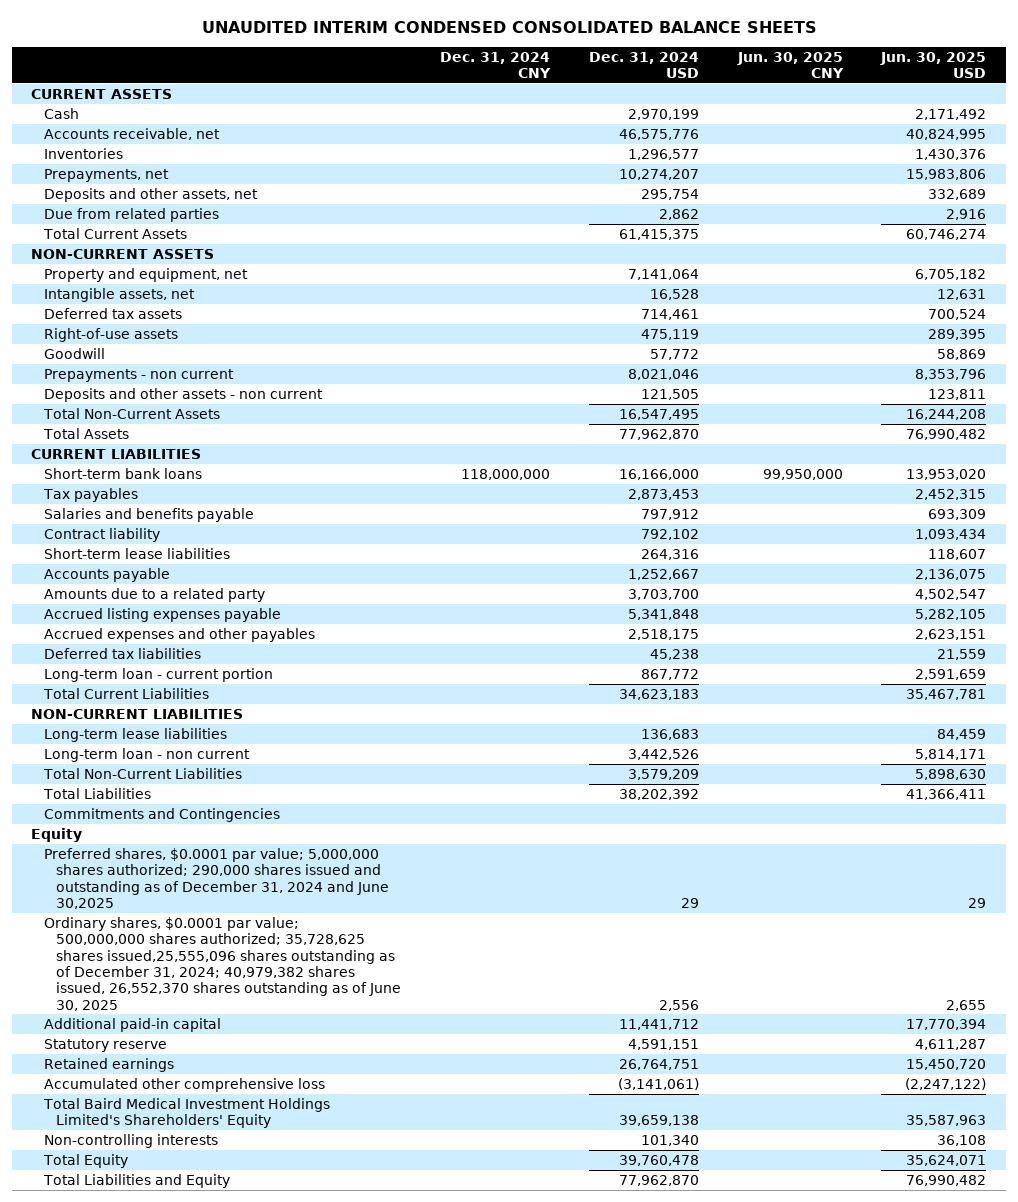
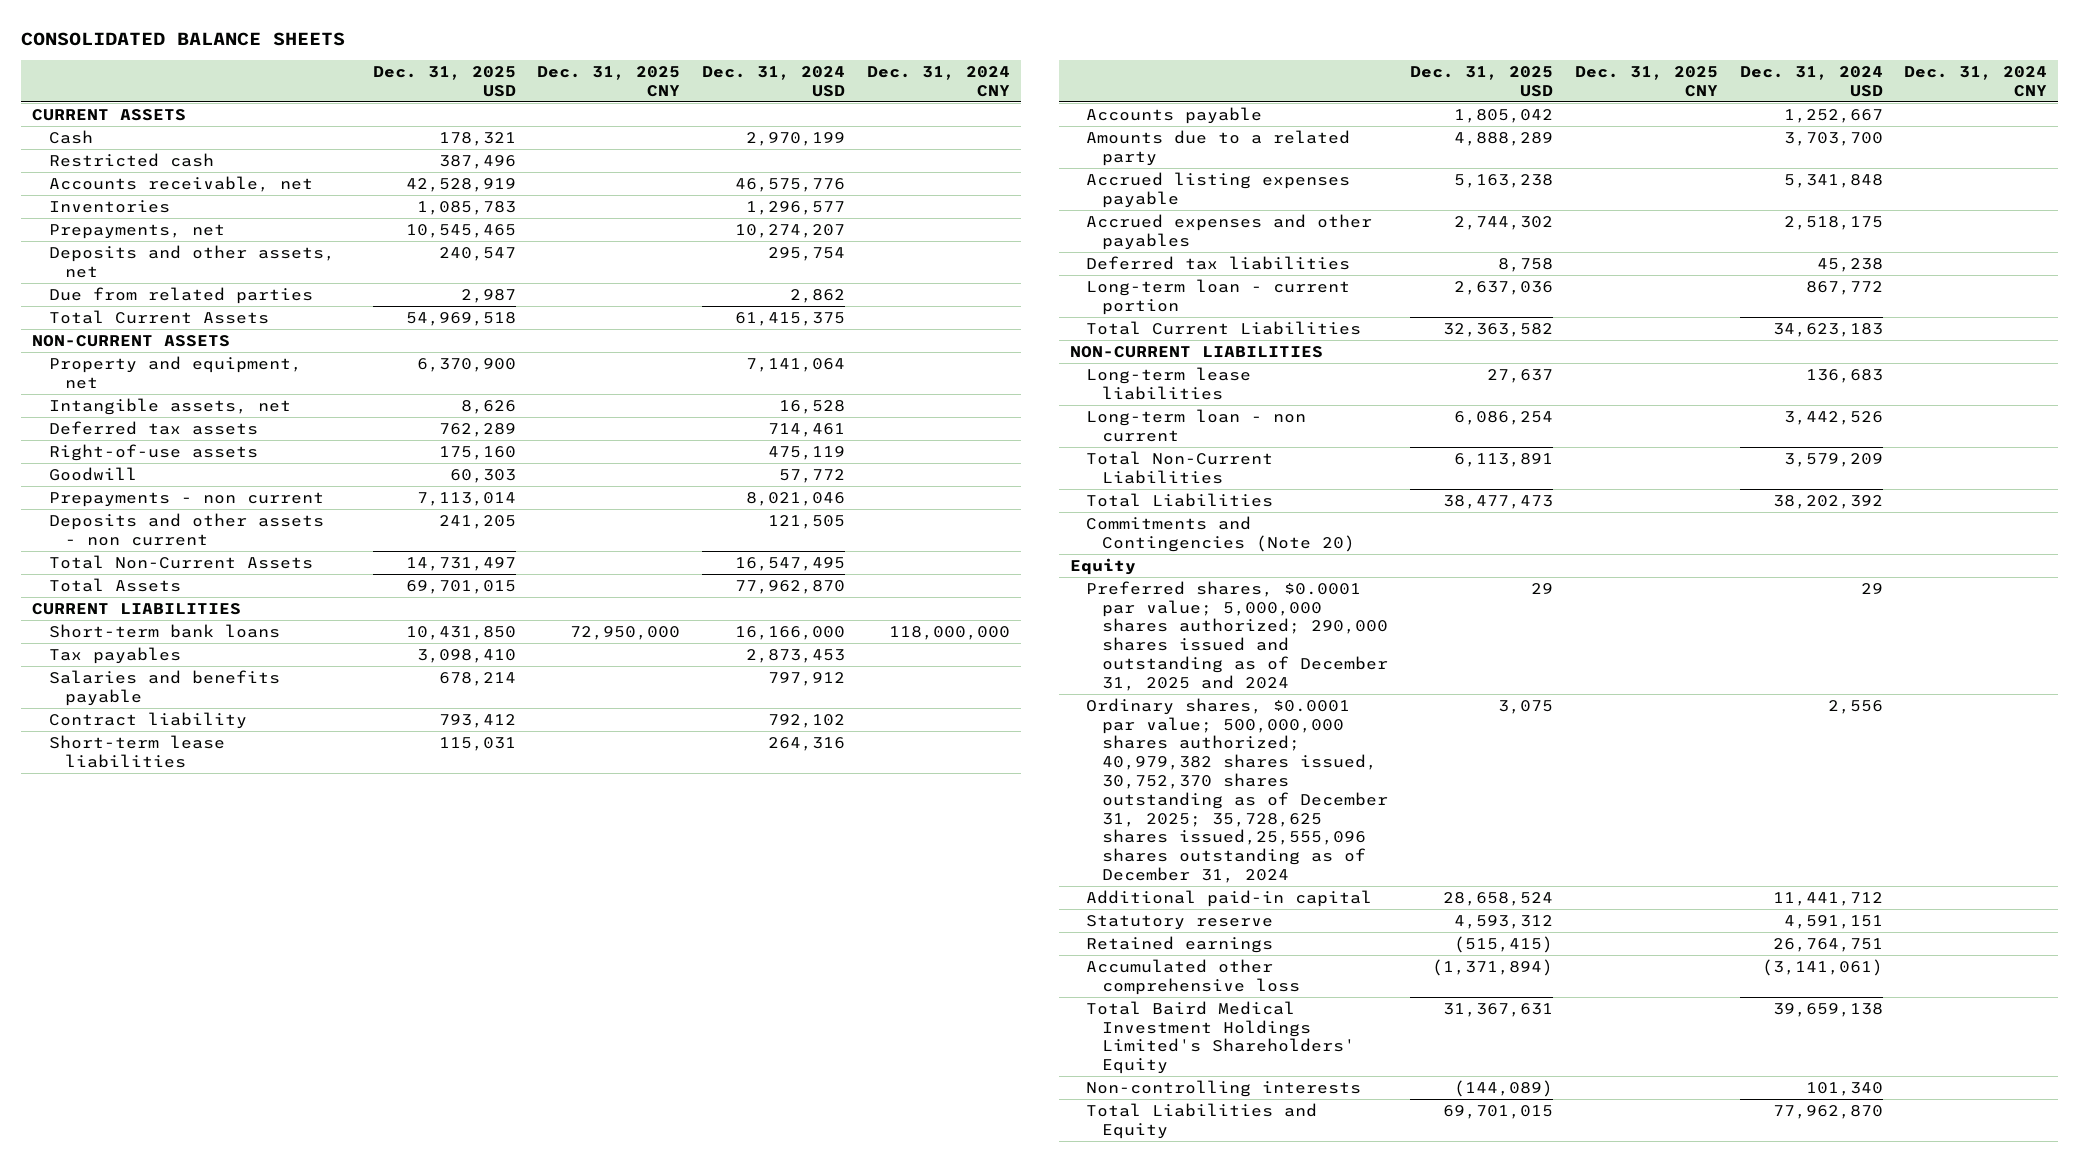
[201,21,817,34] UNAUDITED INTERIM CONDENSED CONSOLIDATED BALANCE SHEETS -> [21,32,346,47] CONSOLIDATED BALANCE SHEETS
[736,51,844,79] Jun. 30, 2025 CNY -> none
[880,51,987,79] Jun. 30, 2025 USD -> none
none -> [372,66,516,97] Dec. 31, 2025 USD
none -> [537,66,681,97] Dec. 31, 2025 CNY
none -> [48,152,214,167] Restricted cash
[43,807,280,822] Commitments and Contingencies -> [1086,515,1356,552] Commitments and Contingencies (Note 20)
[43,847,390,909] Preferred shares, $0.0001 par value; 5,000,000 shares authorized; 290,000 shares issued and outstanding as of December 31, 2024 and June 30,2025 -> [1086,580,1389,691] Preferred shares, $0.0001 par value; 5,000,000 shares authorized; 290,000 shares issued and outstanding as of December 31, 2025 and 2024
[43,916,402,1011] Ordinary shares, $0.0001 par value; 500,000,000 shares authorized; 35,728,625 shares issued,25,555,096 shares outstanding as of December 31, 2024; 40,979,382 shares issued, 26,552,370 shares outstanding as of June 30, 2025 -> [1086,697,1389,884] Ordinary shares, $0.0001 par value; 500,000,000 shares authorized; 40,979,382 shares issued, 30,752,370 shares outstanding as of December 31, 2025; 35,728,625 shares issued,25,555,096 shares outstanding as of December 31, 2024
[42,1153,128,1168] Total Equity -> none

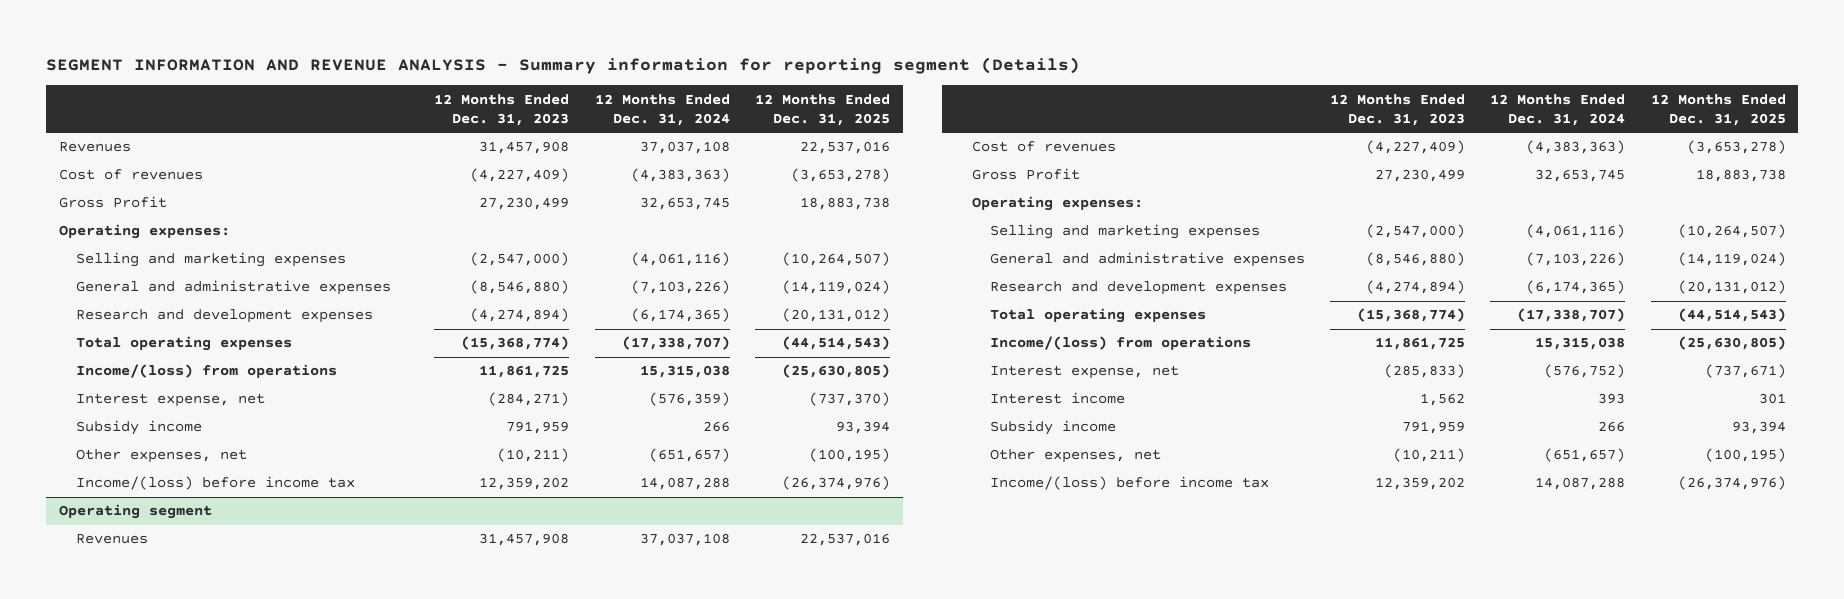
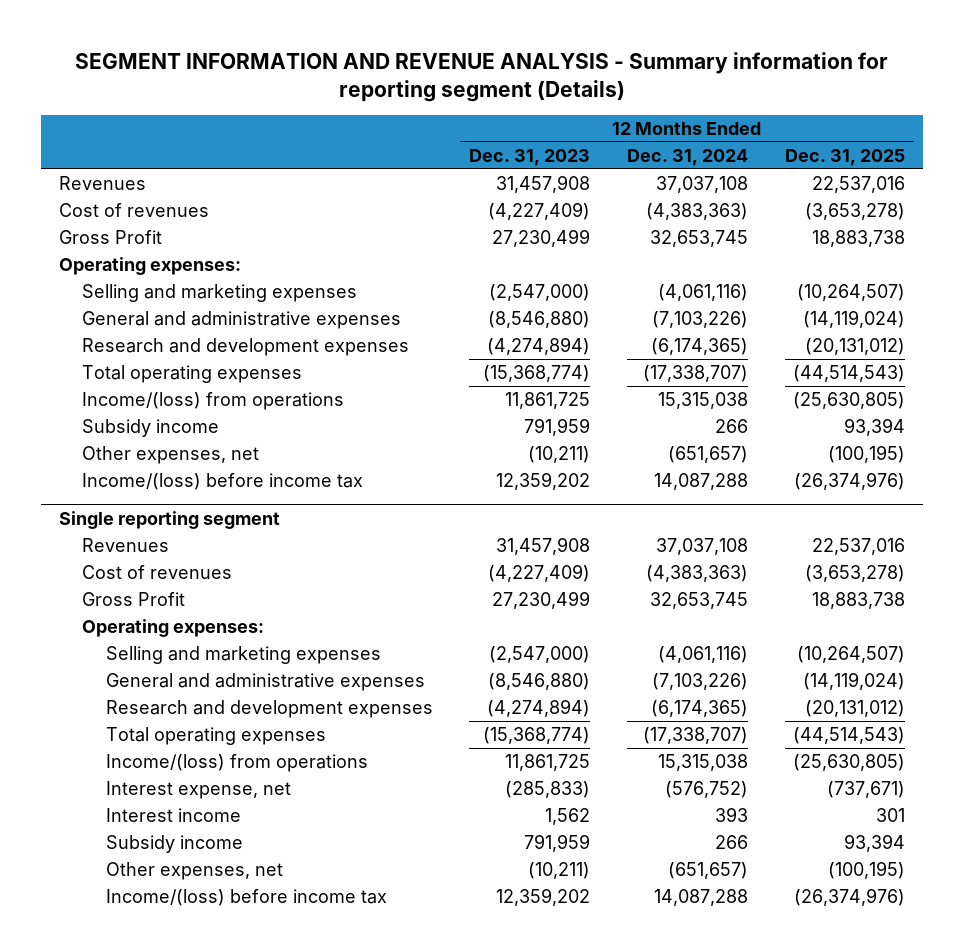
[76,393,266,408] Interest expense, net -> none
[58,504,212,520] Operating segment -> none
none -> [59,510,281,529] Single reporting segment

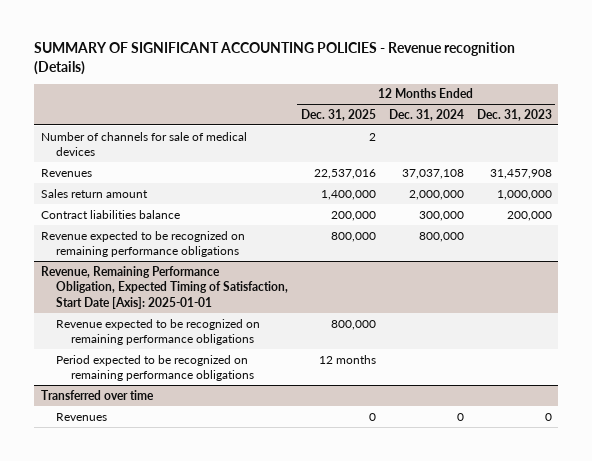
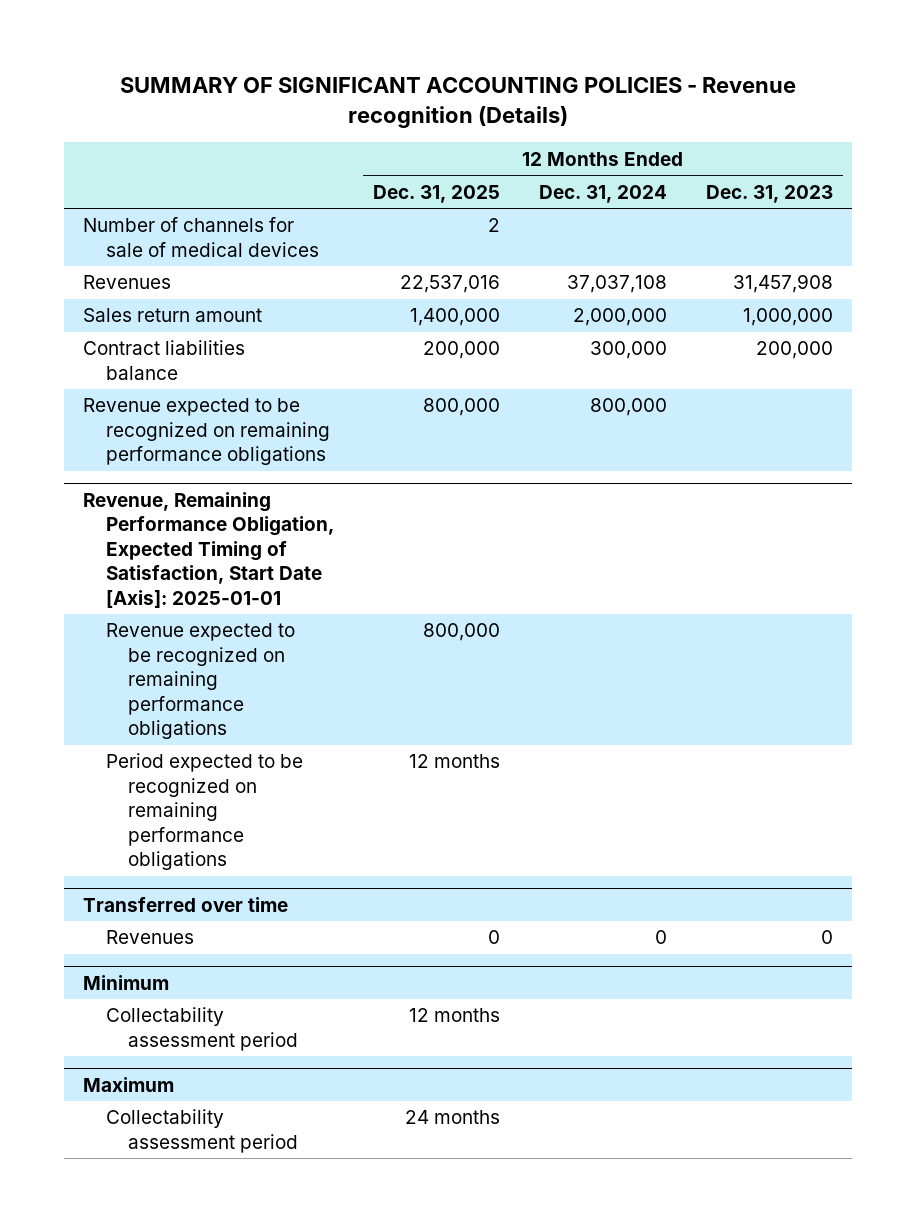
none -> [83,974,170,990] Minimum
none -> [105,1007,299,1051] Collectability assessment period
none -> [83,1076,175,1092] Maximum
none -> [105,1109,299,1153] Collectability assessment period

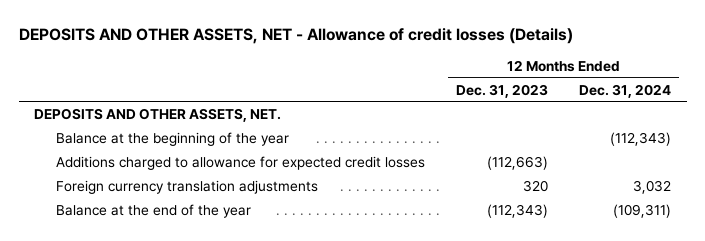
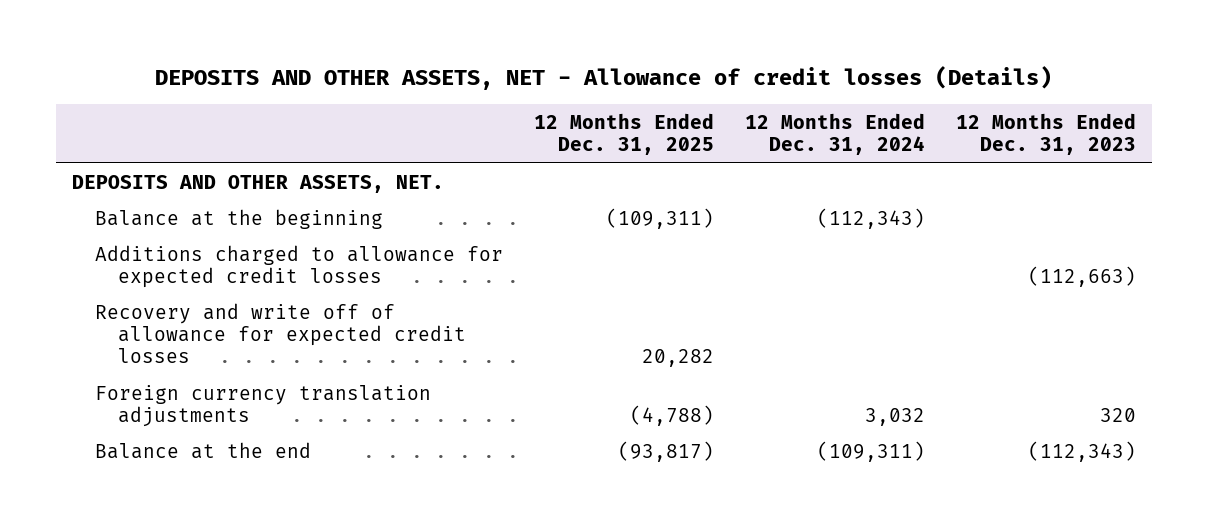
none -> [534,112,715,156] 12 Months Ended Dec. 31, 2025
[55,131,289,146] Balance at the beginning of the year -> [94,208,383,229] Balance at the beginning
none -> [94,302,466,364] Recovery and write off of allowance for expected credit losses
[55,203,251,218] Balance at the end of the year -> [94,441,311,459] Balance at the end

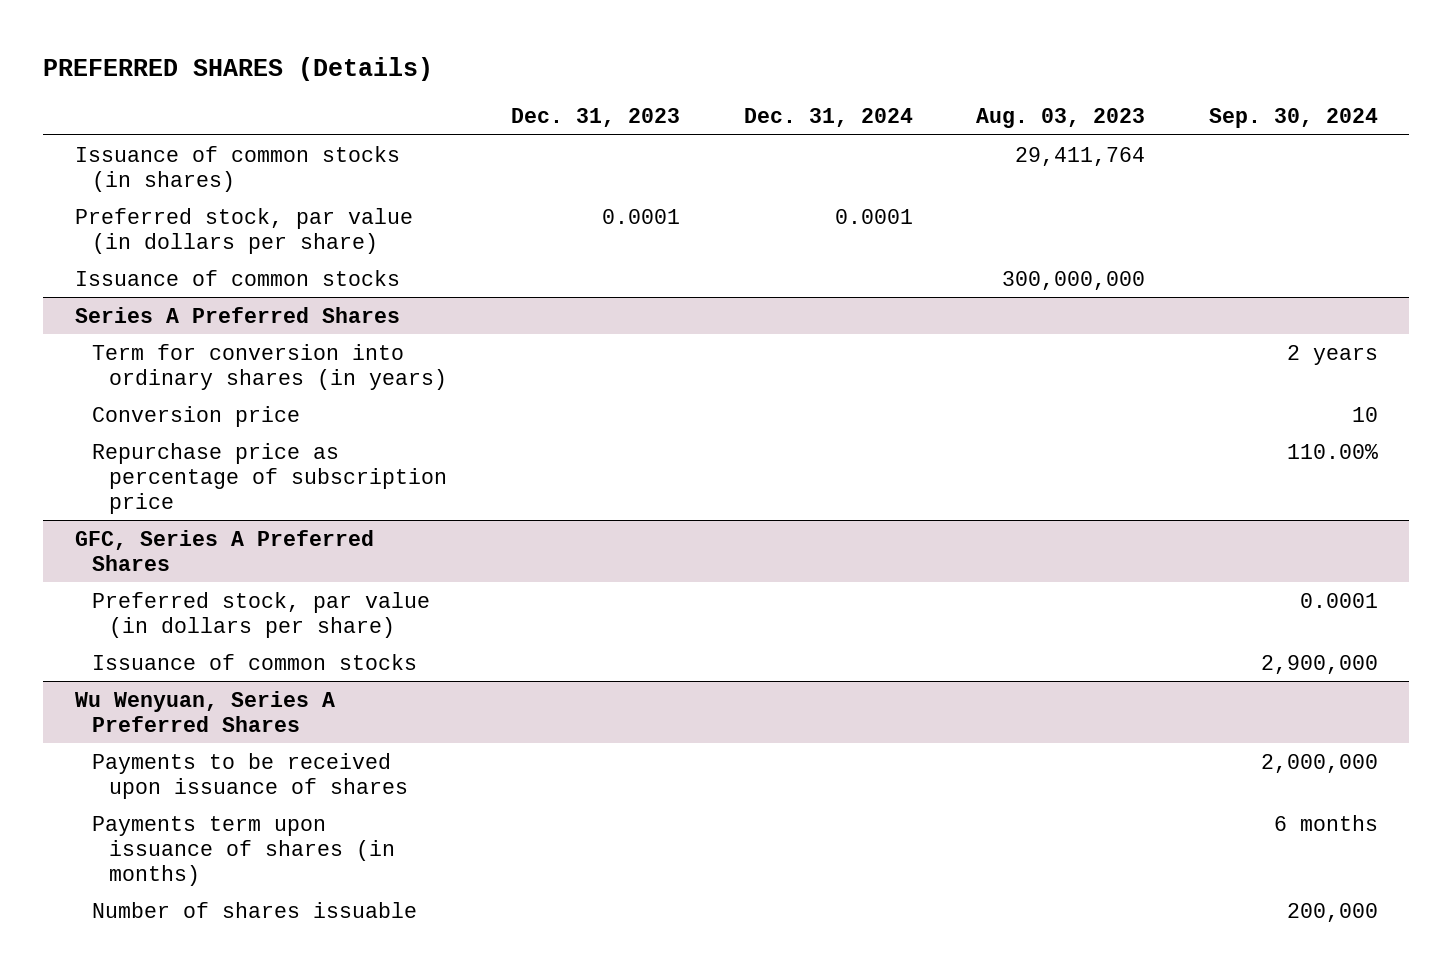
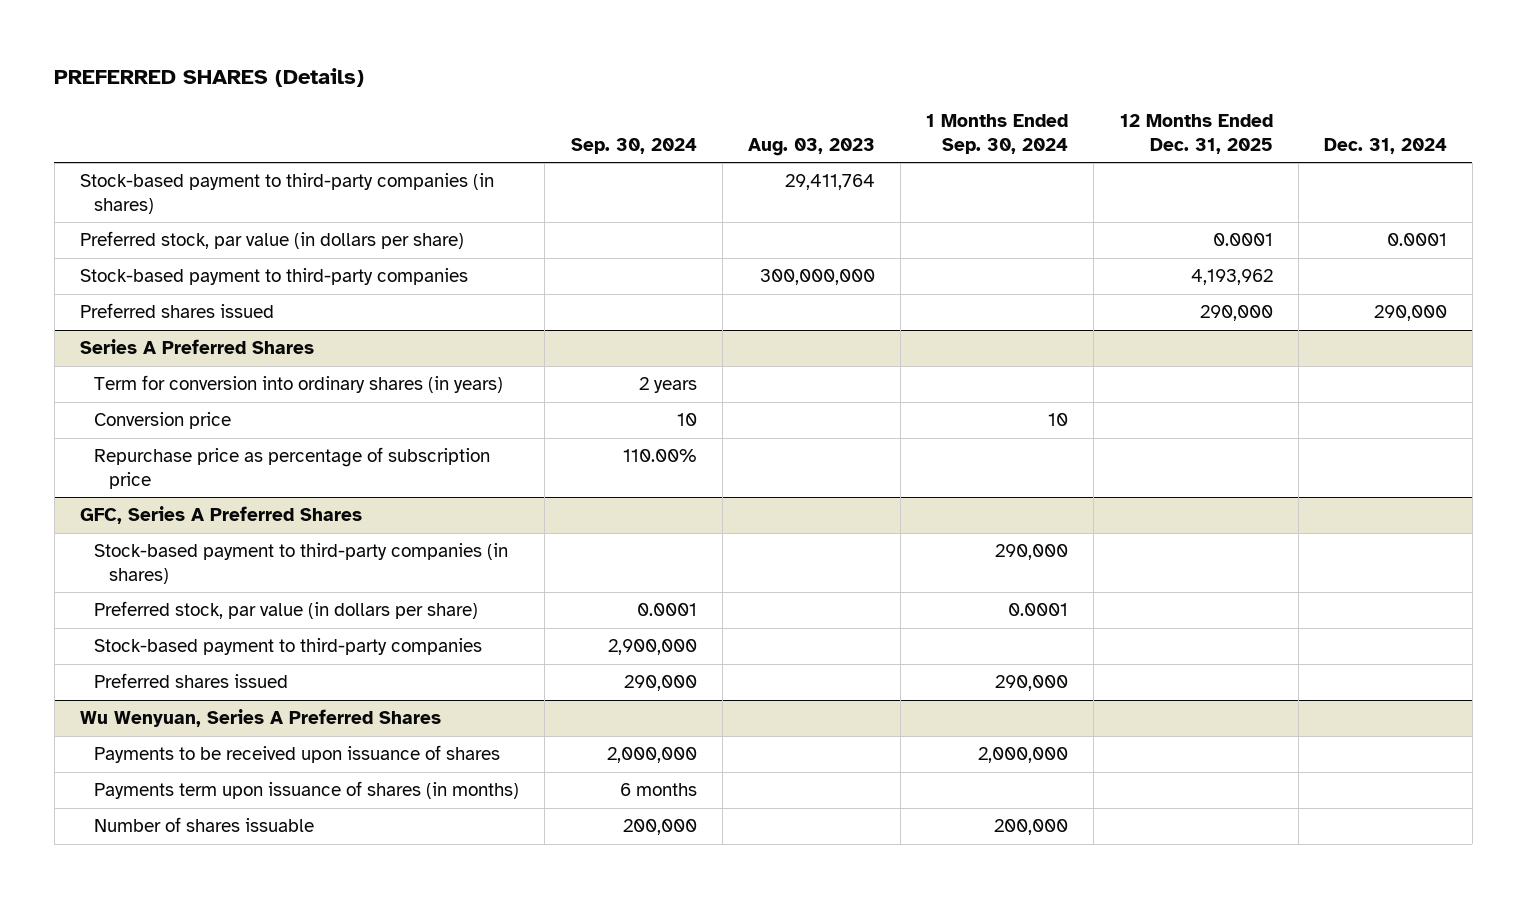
[510,108,680,128] Dec. 31, 2023 -> none
none -> [926,114,1069,155] 1 Months Ended Sep. 30, 2024
none -> [1119,114,1273,155] 12 Months Ended Dec. 31, 2025
[74,145,400,192] Issuance of common stocks (in shares) -> [79,173,494,214] Stock-based payment to third-party companies (in shares)
[74,269,400,286] Issuance of common stocks -> [79,268,468,286] Stock-based payment to third-party companies
none -> [79,303,274,319] Preferred shares issued
none -> [94,543,509,584] Stock-based payment to third-party companies (in shares)
[91,653,417,670] Issuance of common stocks -> [94,638,483,656] Stock-based payment to third-party companies
none -> [94,673,289,689] Preferred shares issued

